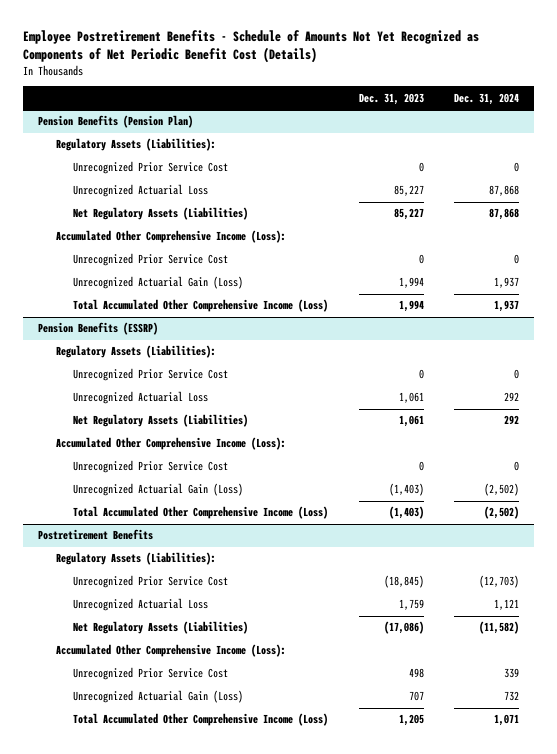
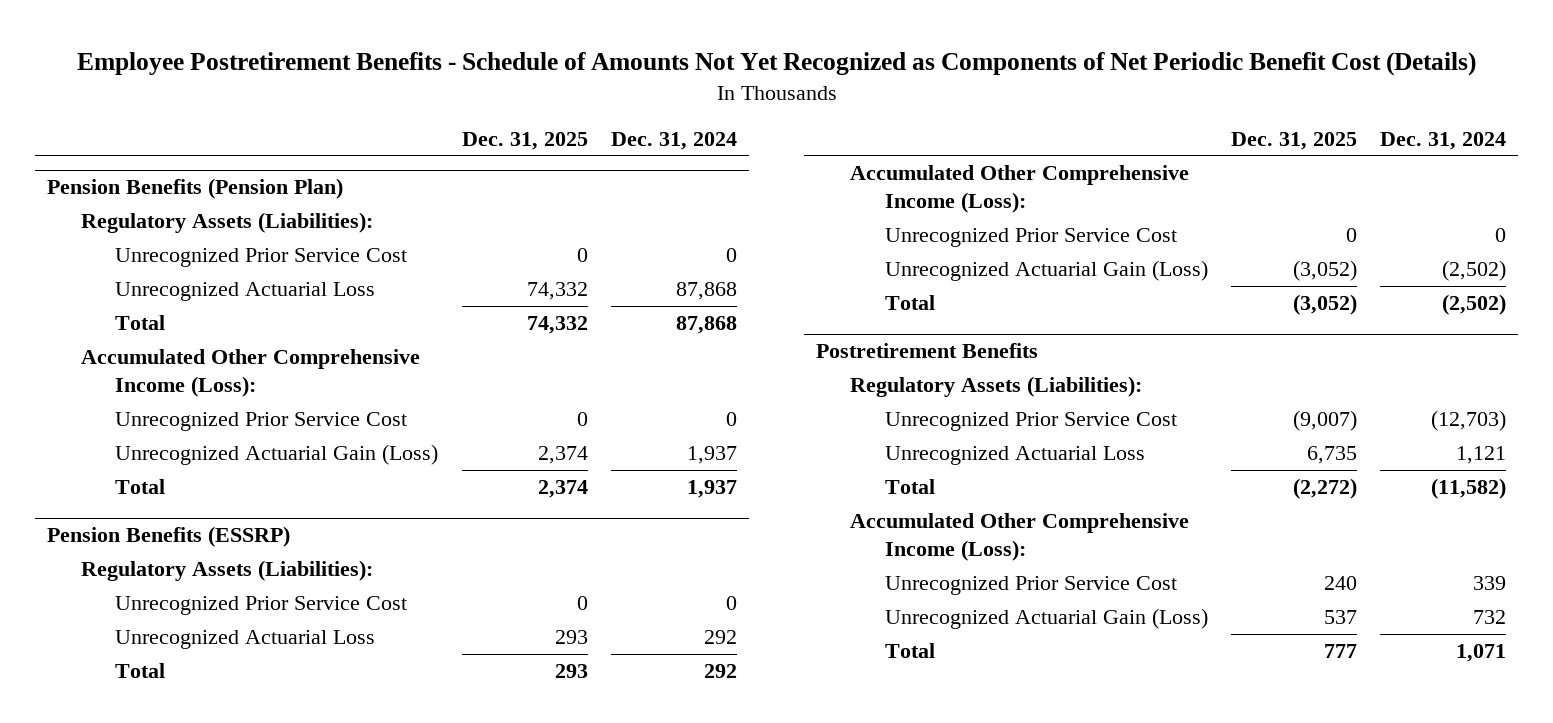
[358,92,424,105] Dec. 31, 2023 -> none
none -> [461,131,588,150] Dec. 31, 2025
[73,207,249,221] Net Regulatory Assets (Liabilities) -> [115,315,166,331] Total
[73,299,329,313] Total Accumulated Other Comprehensive Income (Loss) -> [115,479,166,495] Total
[73,414,249,428] Net Regulatory Assets (Liabilities) -> [115,663,166,679] Total
[73,506,329,520] Total Accumulated Other Comprehensive Income (Loss) -> [884,295,935,311] Total
[73,621,249,635] Net Regulatory Assets (Liabilities) -> [884,479,935,495] Total
[73,713,329,727] Total Accumulated Other Comprehensive Income (Loss) -> [884,643,935,659] Total

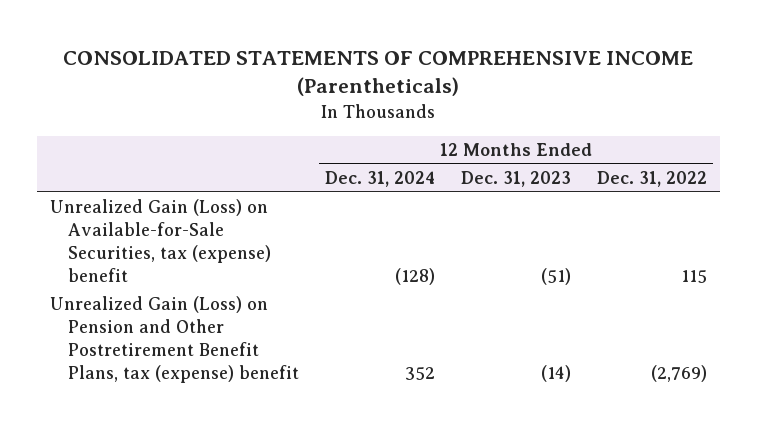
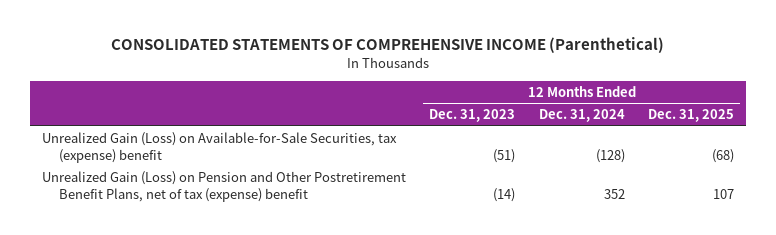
[63,51,694,97] CONSOLIDATED STATEMENTS OF COMPREHENSIVE INCOME (Parentheticals) -> [110,37,664,54] CONSOLIDATED STATEMENTS OF COMPREHENSIVE INCOME (Parenthetical)
[596,171,707,188] Dec. 31, 2022 -> none
none -> [648,109,735,123] Dec. 31, 2025
[49,296,300,384] Unrealized Gain (Loss) on Pension and Other Postretirement Benefit Plans, tax (expense) benefit -> [41,171,406,202] Unrealized Gain (Loss) on Pension and Other Postretirement Benefit Plans, net of tax (expense) benefit

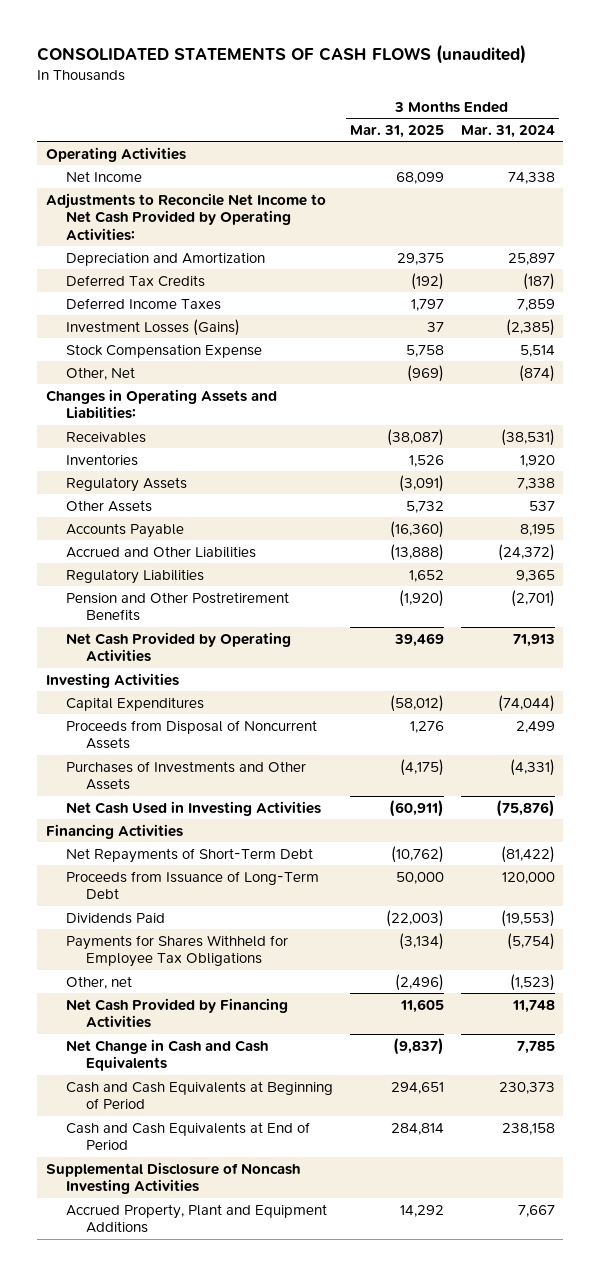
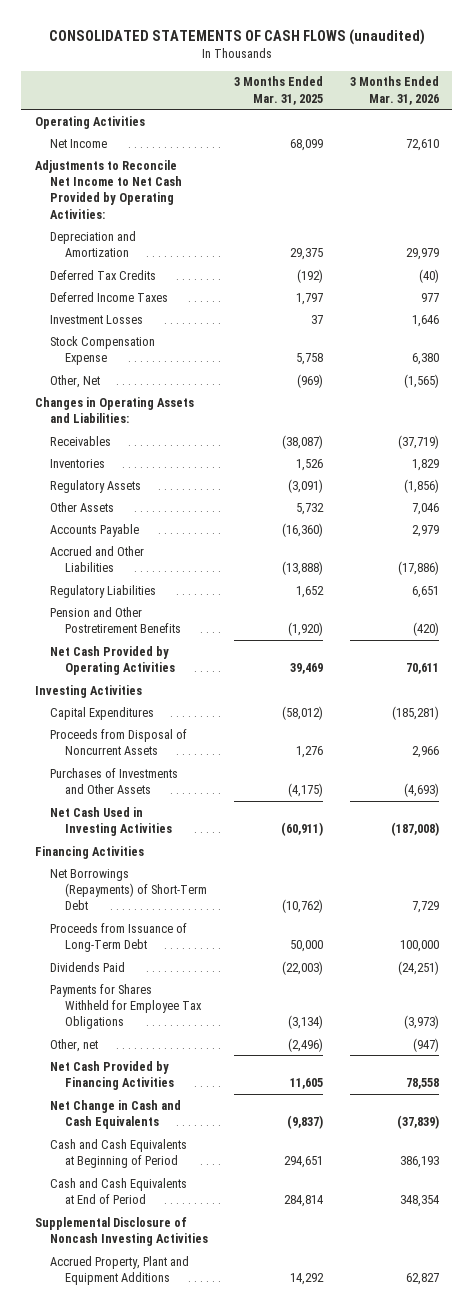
[460,124,555,138] Mar. 31, 2024 -> none
none -> [350,76,440,105] 3 Months Ended Mar. 31, 2026
[66,318,241,336] Investment Losses (Gains) -> [49,314,143,324] Investment Losses
[66,847,314,863] Net Repayments of Short-Term Debt -> [49,868,208,911] Net Borrowings (Repayments) of Short-Term Debt

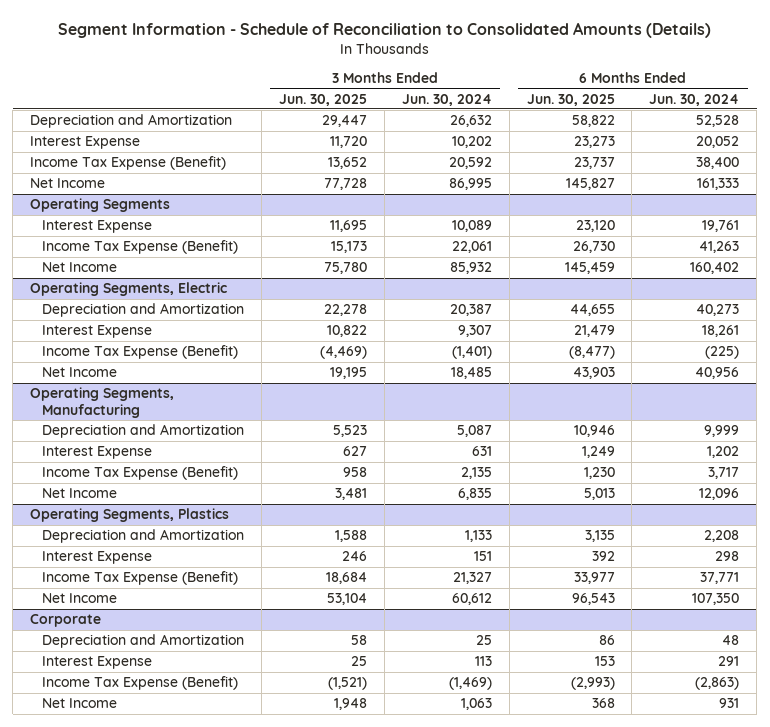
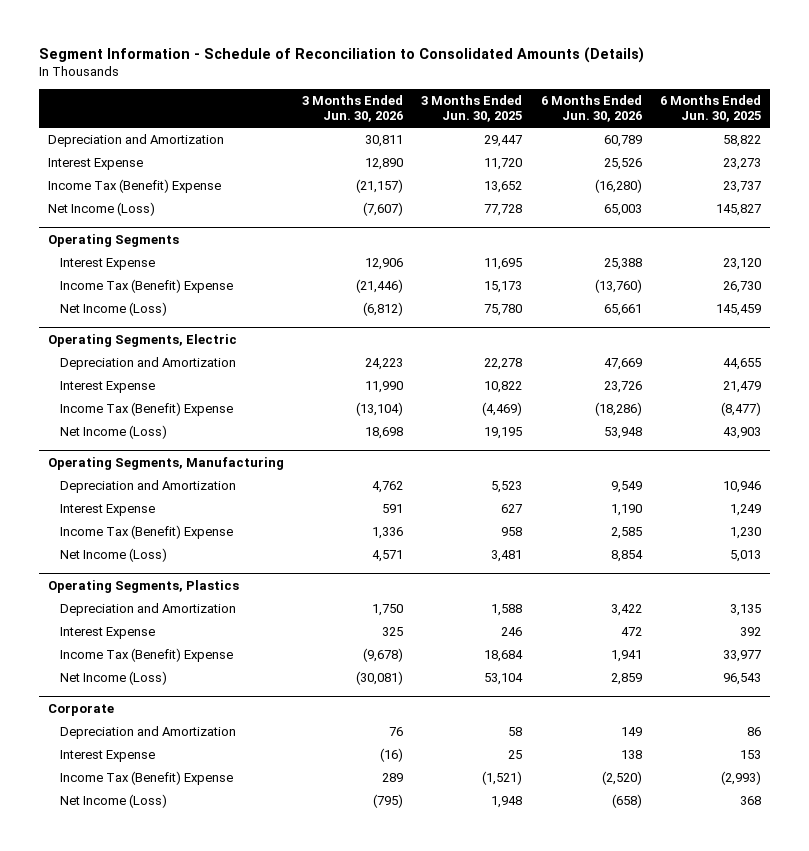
[401,93,492,106] Jun. 30, 2024 -> none
[649,93,740,106] Jun. 30, 2024 -> none
none -> [302,94,404,123] 3 Months Ended Jun. 30, 2026
none -> [540,94,642,123] 6 Months Ended Jun. 30, 2026
[30,156,227,171] Income Tax Expense (Benefit) -> [47,179,221,194] Income Tax (Benefit) Expense
[30,178,106,189] Net Income -> [47,202,155,217] Net Income (Loss)
[41,240,238,255] Income Tax Expense (Benefit) -> [60,279,234,294] Income Tax (Benefit) Expense
[41,262,117,273] Net Income -> [60,302,168,317] Net Income (Loss)
[41,345,238,360] Income Tax Expense (Benefit) -> [60,402,234,417] Income Tax (Benefit) Expense
[41,367,117,378] Net Income -> [60,425,168,440] Net Income (Loss)
[41,466,238,481] Income Tax Expense (Benefit) -> [60,525,234,540] Income Tax (Benefit) Expense
[41,488,117,499] Net Income -> [60,548,168,563] Net Income (Loss)
[41,571,238,586] Income Tax Expense (Benefit) -> [60,648,234,663] Income Tax (Benefit) Expense
[41,593,117,604] Net Income -> [60,671,168,686] Net Income (Loss)
[41,676,238,691] Income Tax Expense (Benefit) -> [60,771,234,786] Income Tax (Benefit) Expense
[41,698,117,709] Net Income -> [60,794,168,809] Net Income (Loss)

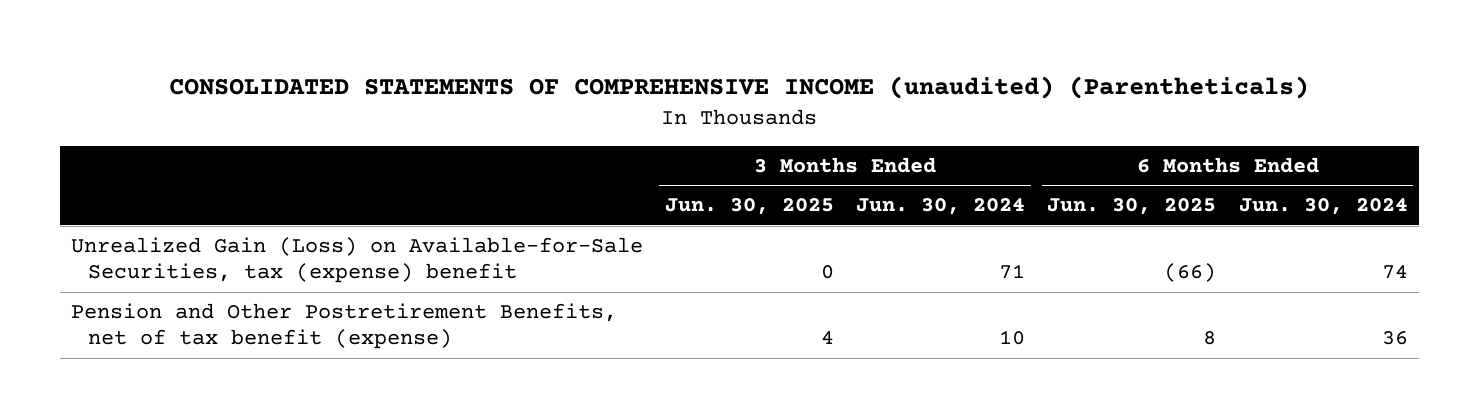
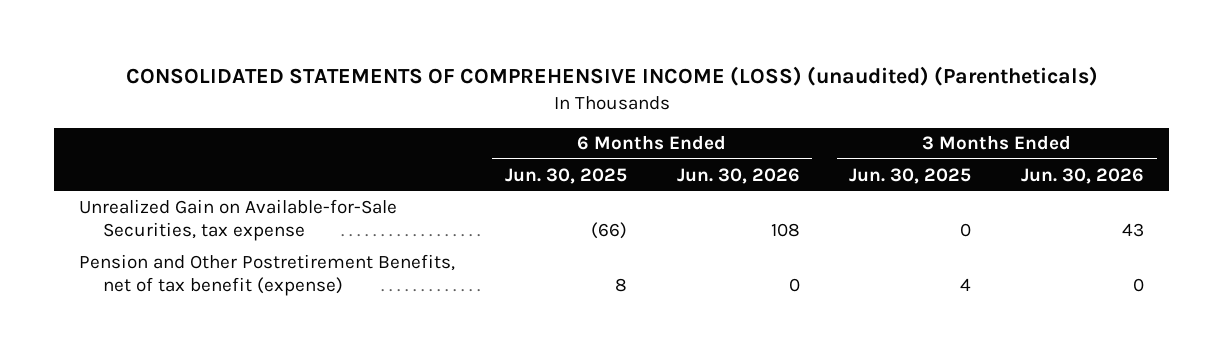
[169,75,1310,99] CONSOLIDATED STATEMENTS OF COMPREHENSIVE INCOME (unaudited) (Parentheticals) -> [125,66,1098,87] CONSOLIDATED STATEMENTS OF COMPREHENSIVE INCOME (LOSS) (unaudited) (Parentheticals)
[856,198,1026,216] Jun. 30, 2024 -> none
[1238,198,1408,216] Jun. 30, 2024 -> none
none -> [676,167,800,184] Jun. 30, 2026
none -> [1021,167,1145,184] Jun. 30, 2026
[70,237,643,284] Unrealized Gain (Loss) on Available-for-Sale Securities, tax (expense) benefit -> [78,198,397,242] Unrealized Gain on Available-for-Sale Securities, tax expense

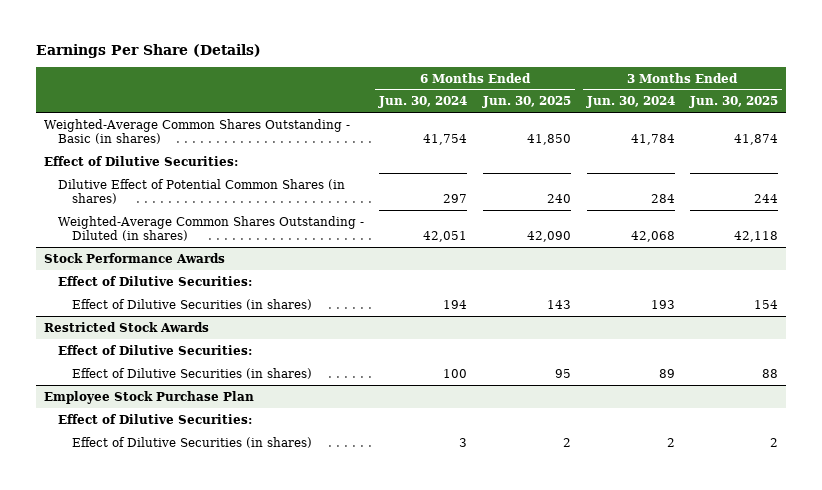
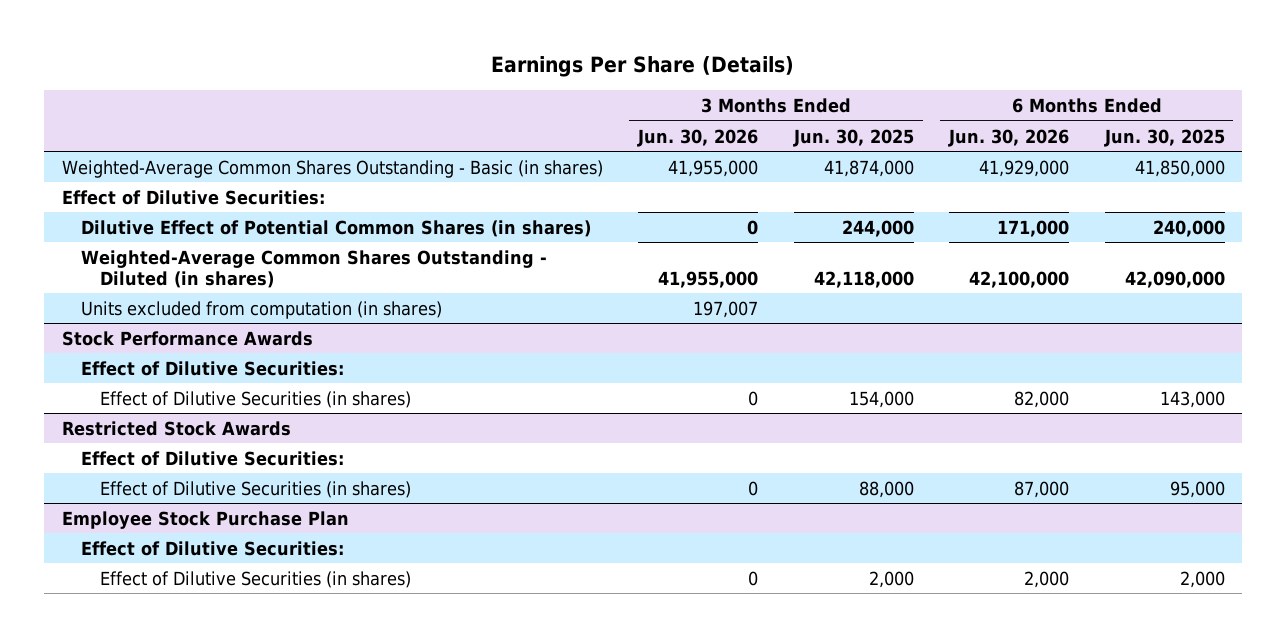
[378,96,468,109] Jun. 30, 2024 -> none
[585,96,675,109] Jun. 30, 2024 -> none
none -> [637,128,759,147] Jun. 30, 2026
none -> [948,128,1070,147] Jun. 30, 2026
[526,134,571,146] 41,850 -> [1134,159,1225,177] 41,850,000
[734,134,779,146] 41,874 -> [823,159,914,177] 41,874,000
[546,194,571,204] 240 -> [1152,219,1225,237] 240,000
[754,194,779,204] 244 -> [841,219,914,237] 244,000
[526,231,571,243] 42,090 -> [1124,270,1225,288] 42,090,000
[734,231,779,243] 42,118 -> [813,270,914,288] 42,118,000
none -> [80,300,442,319] Units excluded from computation (in shares)
[546,299,571,309] 143 -> [1159,390,1225,408] 143,000
[754,299,779,309] 154 -> [848,390,914,408] 154,000
[554,368,571,378] 95 -> [1169,480,1225,498] 95,000
[762,368,779,378] 88 -> [858,480,914,498] 88,000
[562,437,571,447] 2 -> [1179,570,1225,588] 2,000
[770,437,779,447] 2 -> [868,570,914,588] 2,000

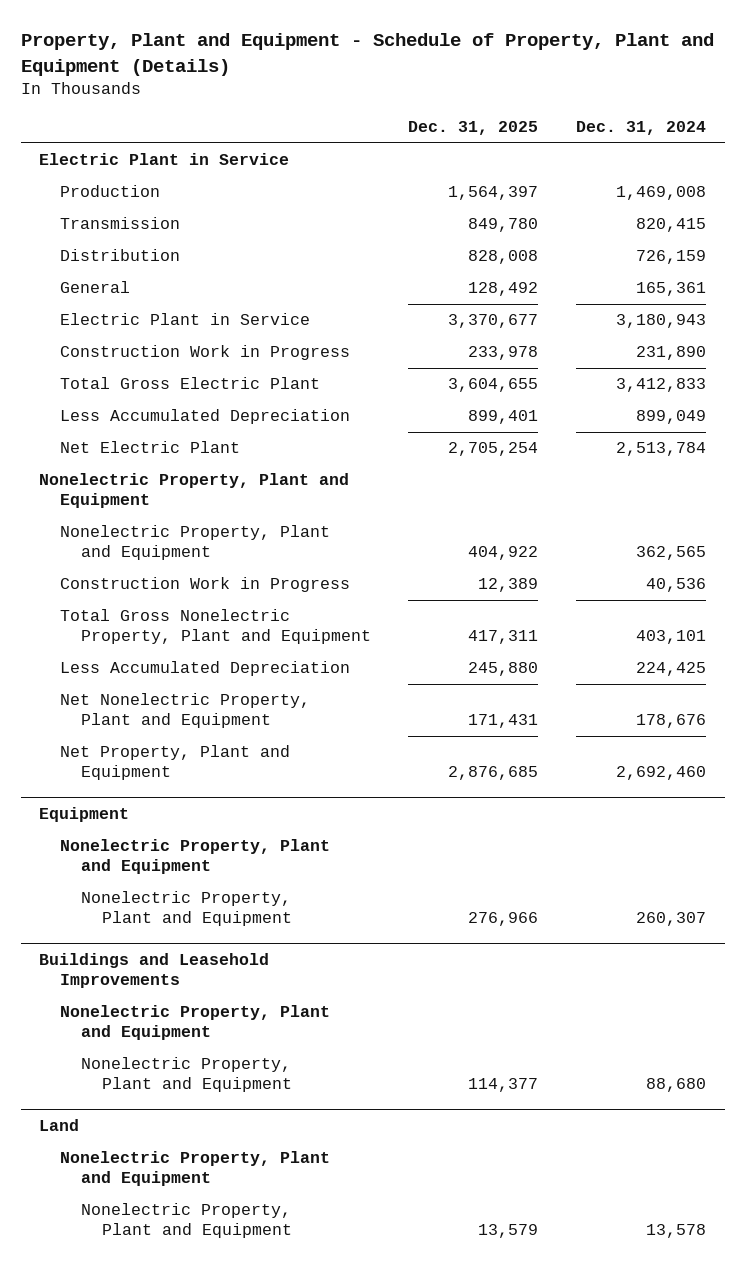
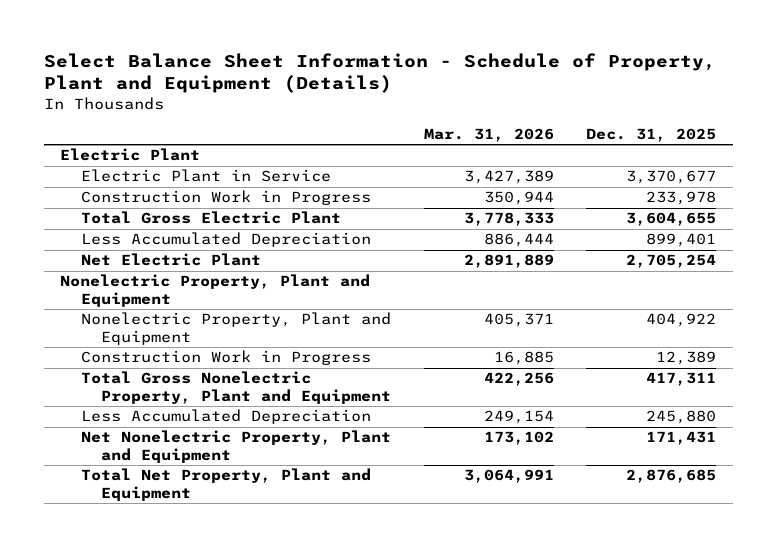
[20,33,714,77] Property, Plant and Equipment - Schedule of Property, Plant and Equipment (Details) -> [43,52,716,94] Select Balance Sheet Information - Schedule of Property, Plant and Equipment (Details)
[575,121,706,136] Dec. 31, 2024 -> none
none -> [423,128,554,143] Mar. 31, 2026
[60,185,161,198] Production -> none
[60,217,181,230] Transmission -> none
[60,249,181,262] Distribution -> none
[60,281,131,294] General -> none
[39,153,290,166] Electric Plant in Service -> [60,148,201,162] Electric Plant
[39,807,130,823] Equipment -> none
[60,839,331,875] Nonelectric Property, Plant and Equipment -> none
[81,891,292,927] Nonelectric Property, Plant and Equipment -> none
[39,953,270,989] Buildings and Leasehold Improvements -> none
[60,1005,331,1041] Nonelectric Property, Plant and Equipment -> none
[81,1057,292,1093] Nonelectric Property, Plant and Equipment -> none
[39,1119,80,1132] Land -> none
[60,1151,331,1187] Nonelectric Property, Plant and Equipment -> none
[81,1203,292,1239] Nonelectric Property, Plant and Equipment -> none
[60,745,291,781] Net Property, Plant and Equipment -> [80,468,371,501] Total Net Property, Plant and Equipment

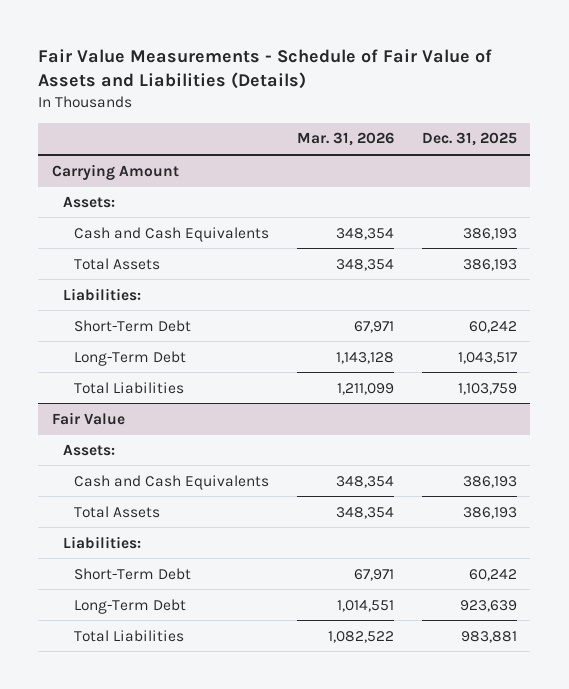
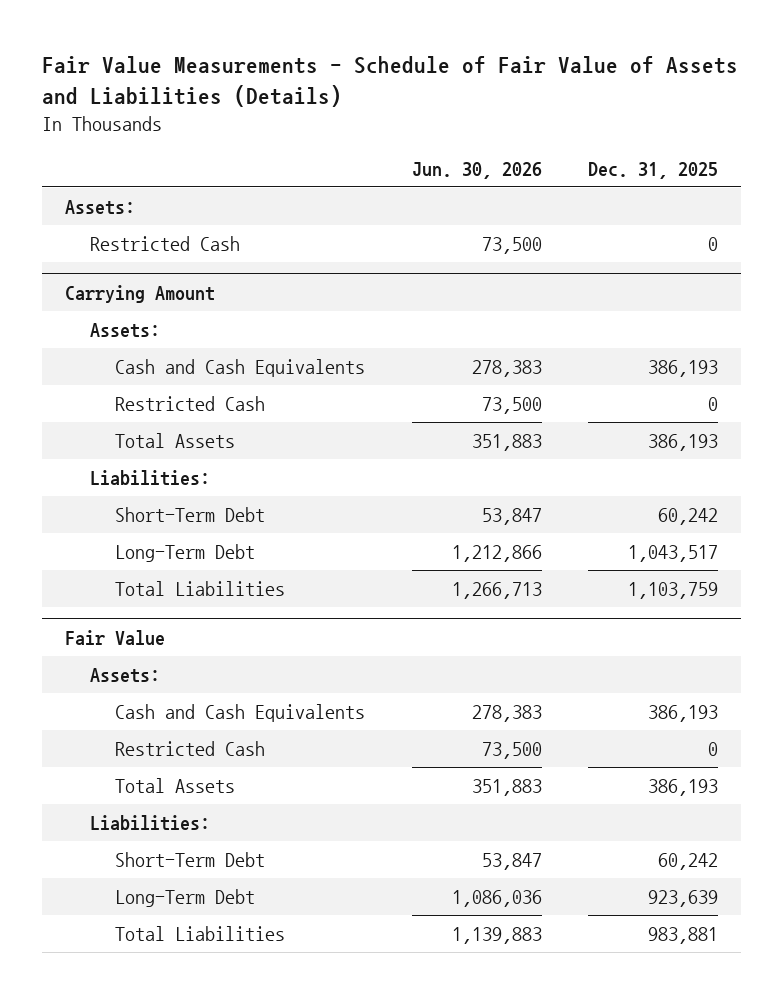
[297,132,395,147] Mar. 31, 2026 -> none
none -> [411,161,542,179] Jun. 30, 2026
none -> [64,199,135,215] Assets:
none -> [89,235,240,251] Restricted Cash
none -> [115,395,266,411] Restricted Cash
none -> [115,740,266,756] Restricted Cash

